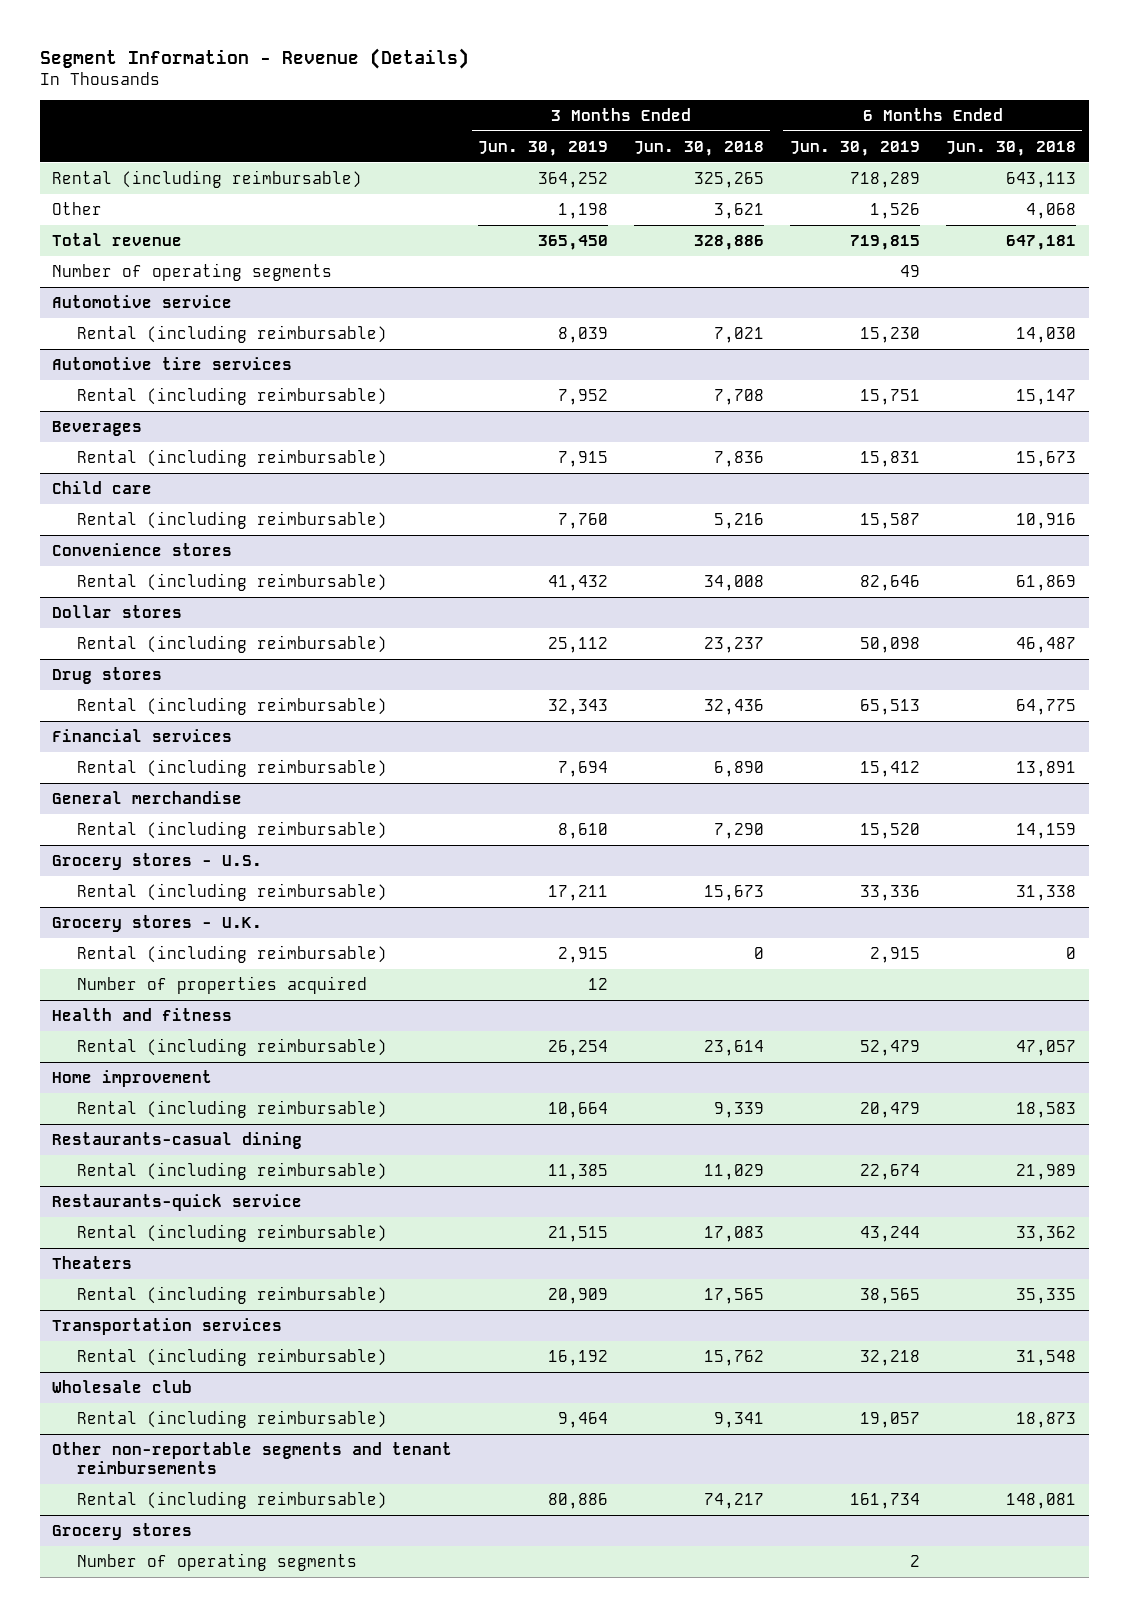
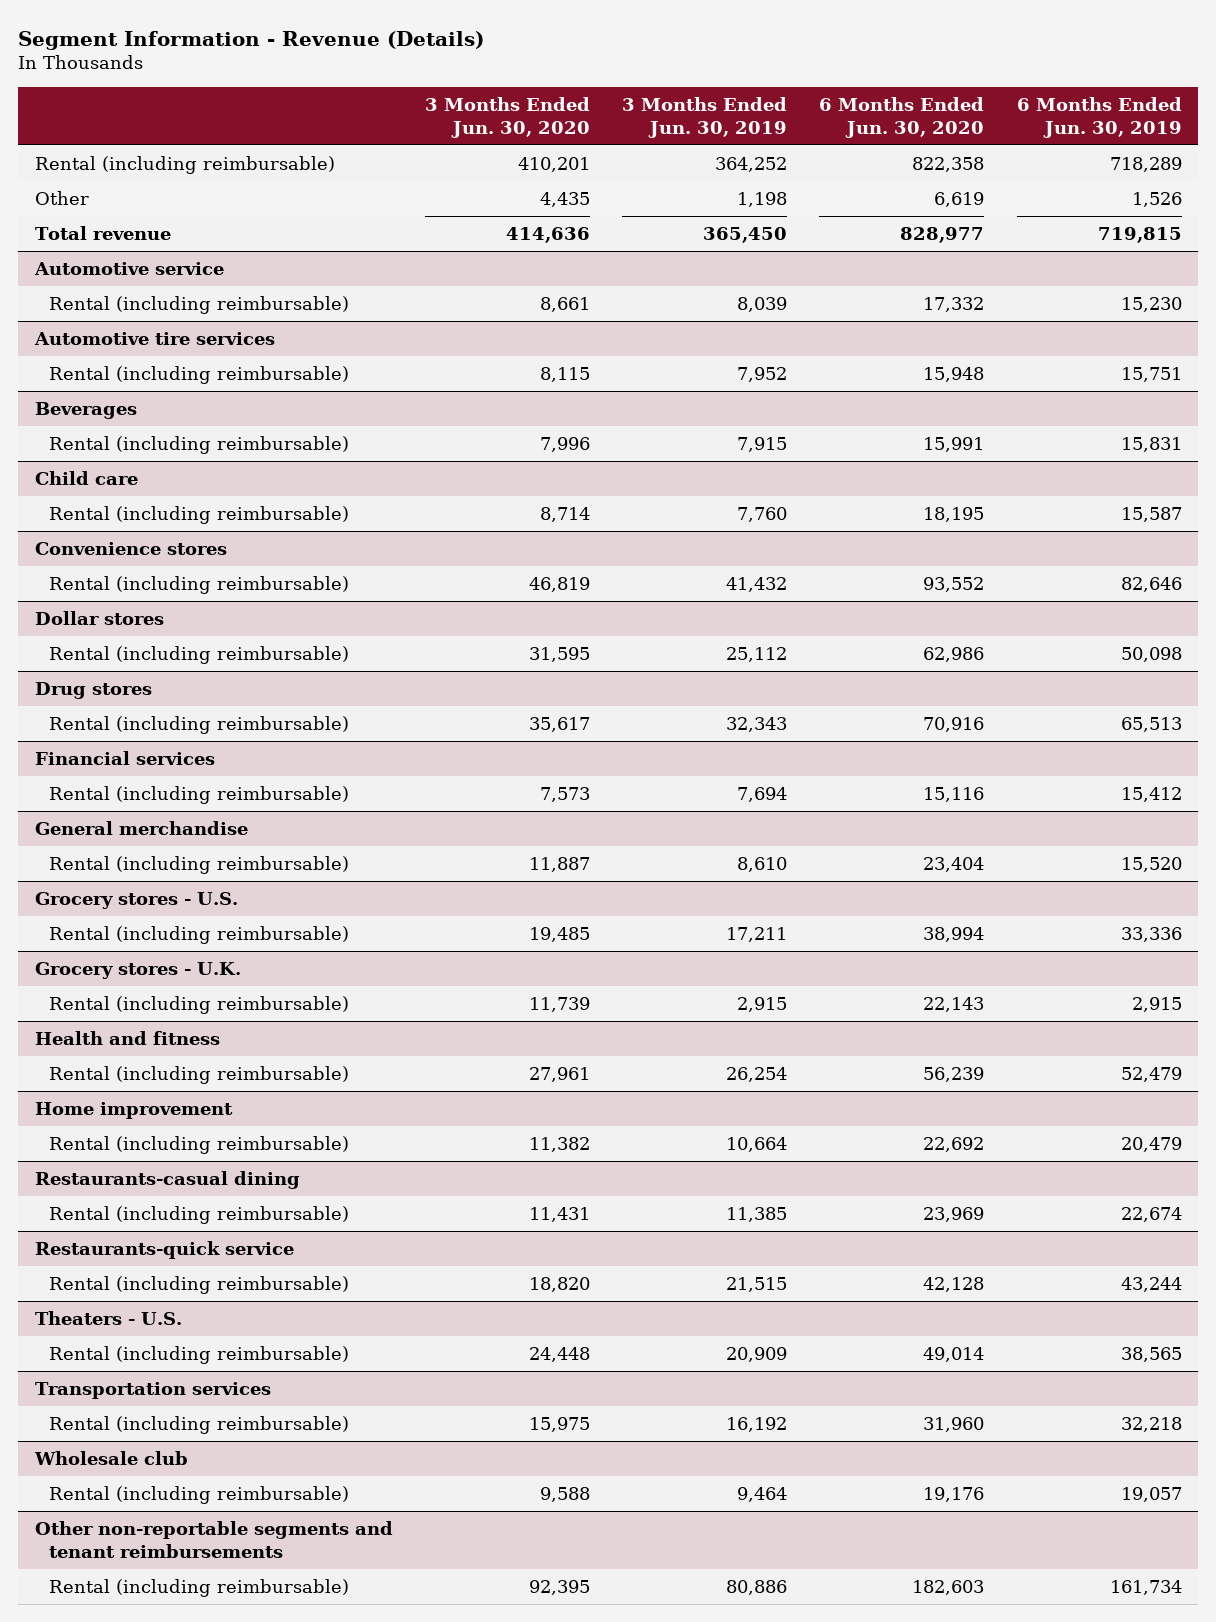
[634,140,765,156] Jun. 30, 2018 -> none
[945,140,1076,156] Jun. 30, 2018 -> none
none -> [424,97,590,138] 3 Months Ended Jun. 30, 2020
none -> [819,97,985,138] 6 Months Ended Jun. 30, 2020
[52,262,333,281] Number of operating segments -> none
[76,975,367,994] Number of properties acquired -> none
[52,1255,133,1269] Theaters -> none
none -> [34,1311,182,1326] Theaters - U.S.
[52,1522,193,1540] Grocery stores -> none
[76,1552,357,1571] Number of operating segments -> none

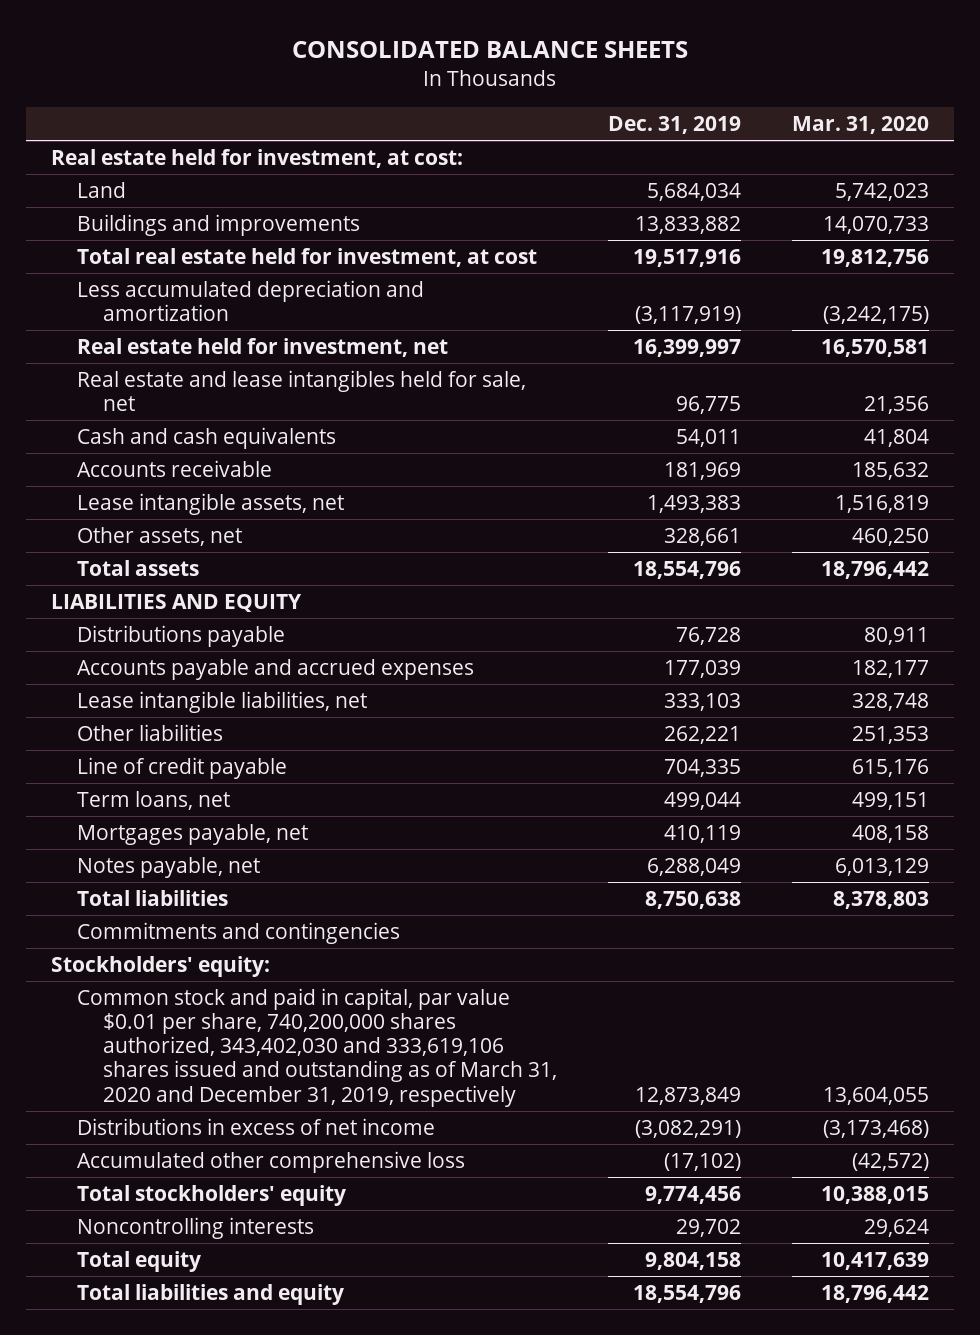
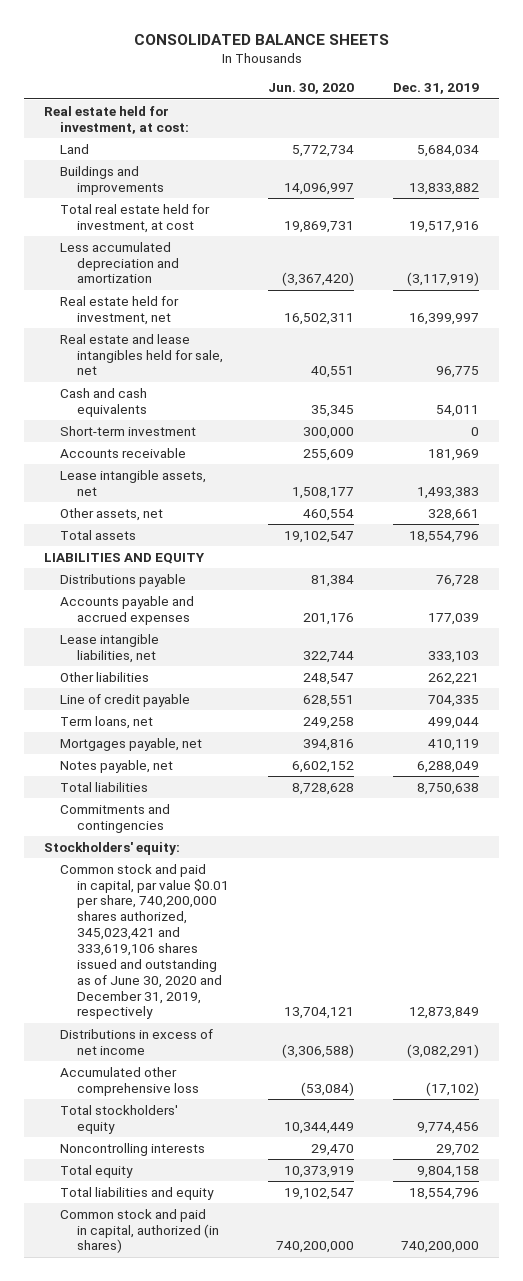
[792,116,930,135] Mar. 31, 2020 -> none
none -> [267,83,354,95] Jun. 30, 2020
none -> [60,425,197,436] Short-term investment
[77,987,558,1107] Common stock and paid in capital, par value $0.01 per share, 740,200,000 shares authorized, 343,402,030 and 333,619,106 shares issued and outstanding as of March 31, 2020 and December 31, 2019, respectively -> [60,863,229,1020] Common stock and paid in capital, par value $0.01 per share, 740,200,000 shares authorized, 345,023,421 and 333,619,106 shares issued and outstanding as of June 30, 2020 and December 31, 2019, respectively
none -> [60,1208,219,1254] Common stock and paid in capital, authorized (in shares)

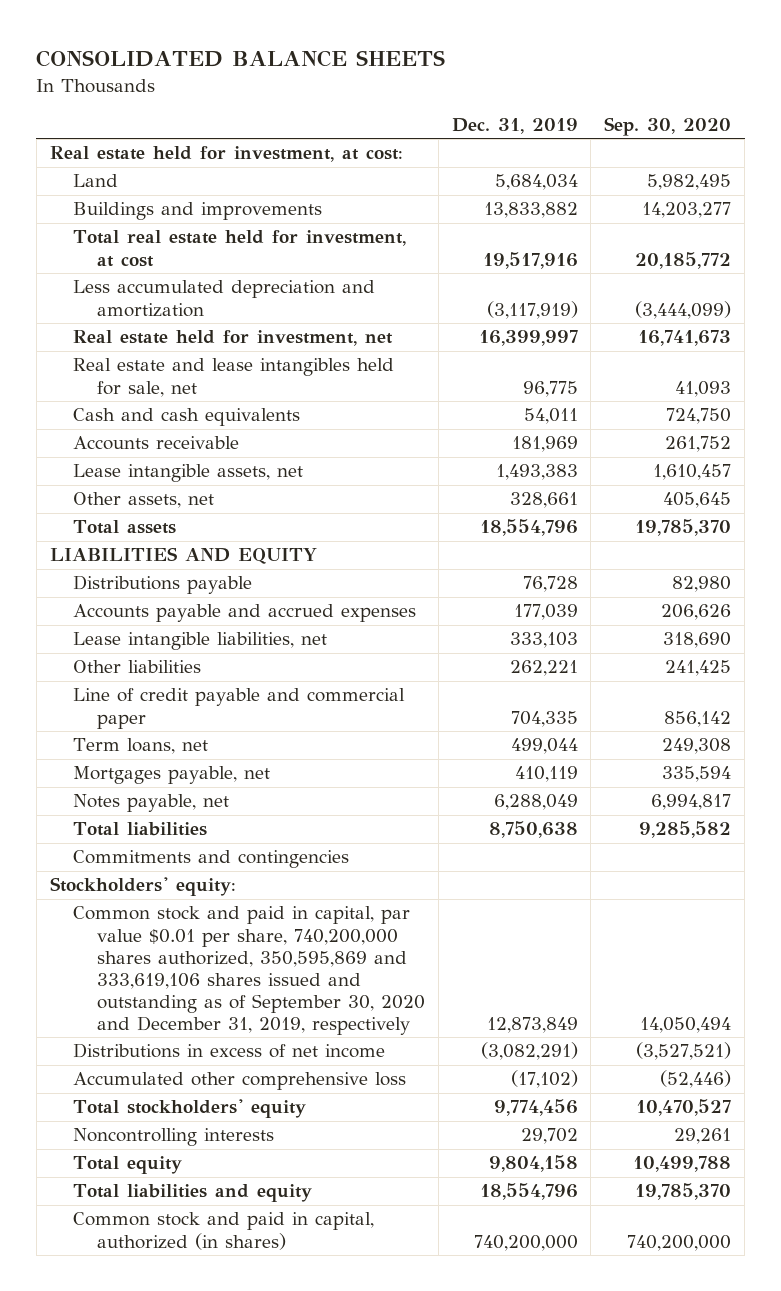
[267,83,354,95] Jun. 30, 2020 -> none
none -> [604,116,732,136] Sep. 30, 2020
[60,425,197,436] Short-term investment -> none
[60,693,191,707] Line of credit payable -> [73,688,406,729] Line of credit payable and commercial paper
[60,863,229,1020] Common stock and paid in capital, par value $0.01 per share, 740,200,000 shares authorized, 345,023,421 and 333,619,106 shares issued and outstanding as of June 30, 2020 and December 31, 2019, respectively -> [73,906,425,1035] Common stock and paid in capital, par value $0.01 per share, 740,200,000 shares authorized, 350,595,869 and 333,619,106 shares issued and outstanding as of September 30, 2020 and December 31, 2019, respectively

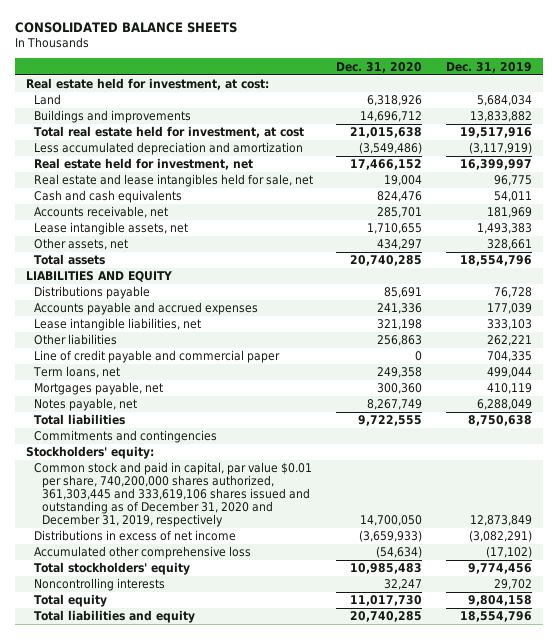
[604,116,732,136] Sep. 30, 2020 -> none
none -> [336,61,423,73] Dec. 31, 2020
[73,436,240,451] Accounts receivable -> [34,206,169,219] Accounts receivable, net
[73,906,425,1035] Common stock and paid in capital, par value $0.01 per share, 740,200,000 shares authorized, 350,595,869 and 333,619,106 shares issued and outstanding as of September 30, 2020 and December 31, 2019, respectively -> [34,462,313,528] Common stock and paid in capital, par value $0.01 per share, 740,200,000 shares authorized, 361,303,445 and 333,619,106 shares issued and outstanding as of December 31, 2020 and December 31, 2019, respectively
[73,1212,375,1250] Common stock and paid in capital, authorized (in shares) -> none

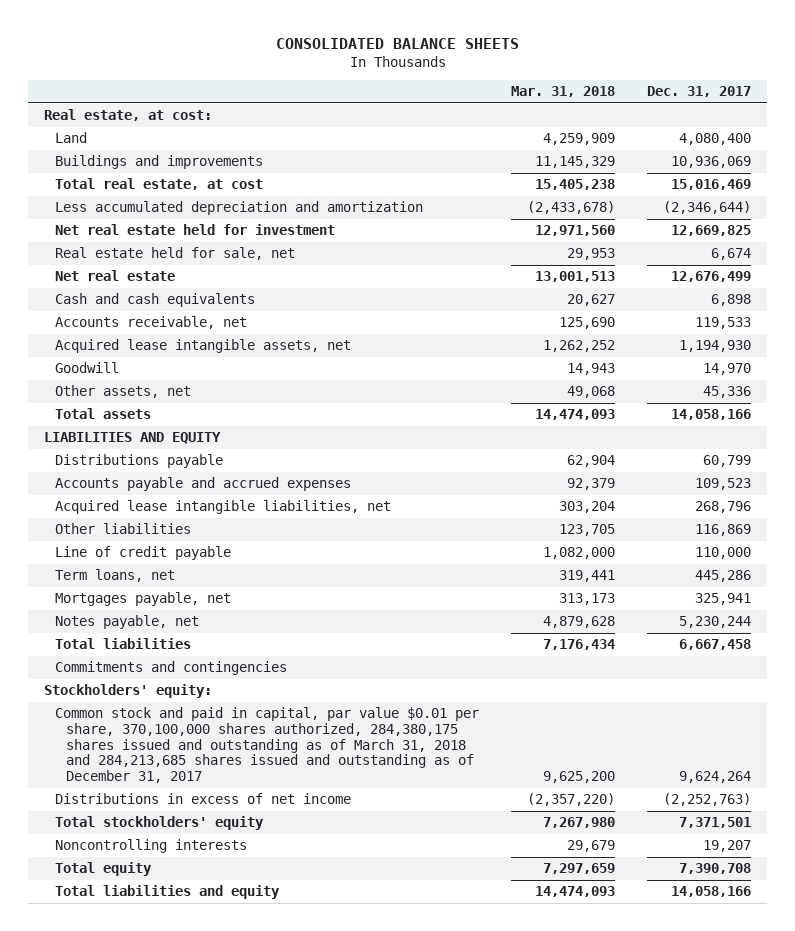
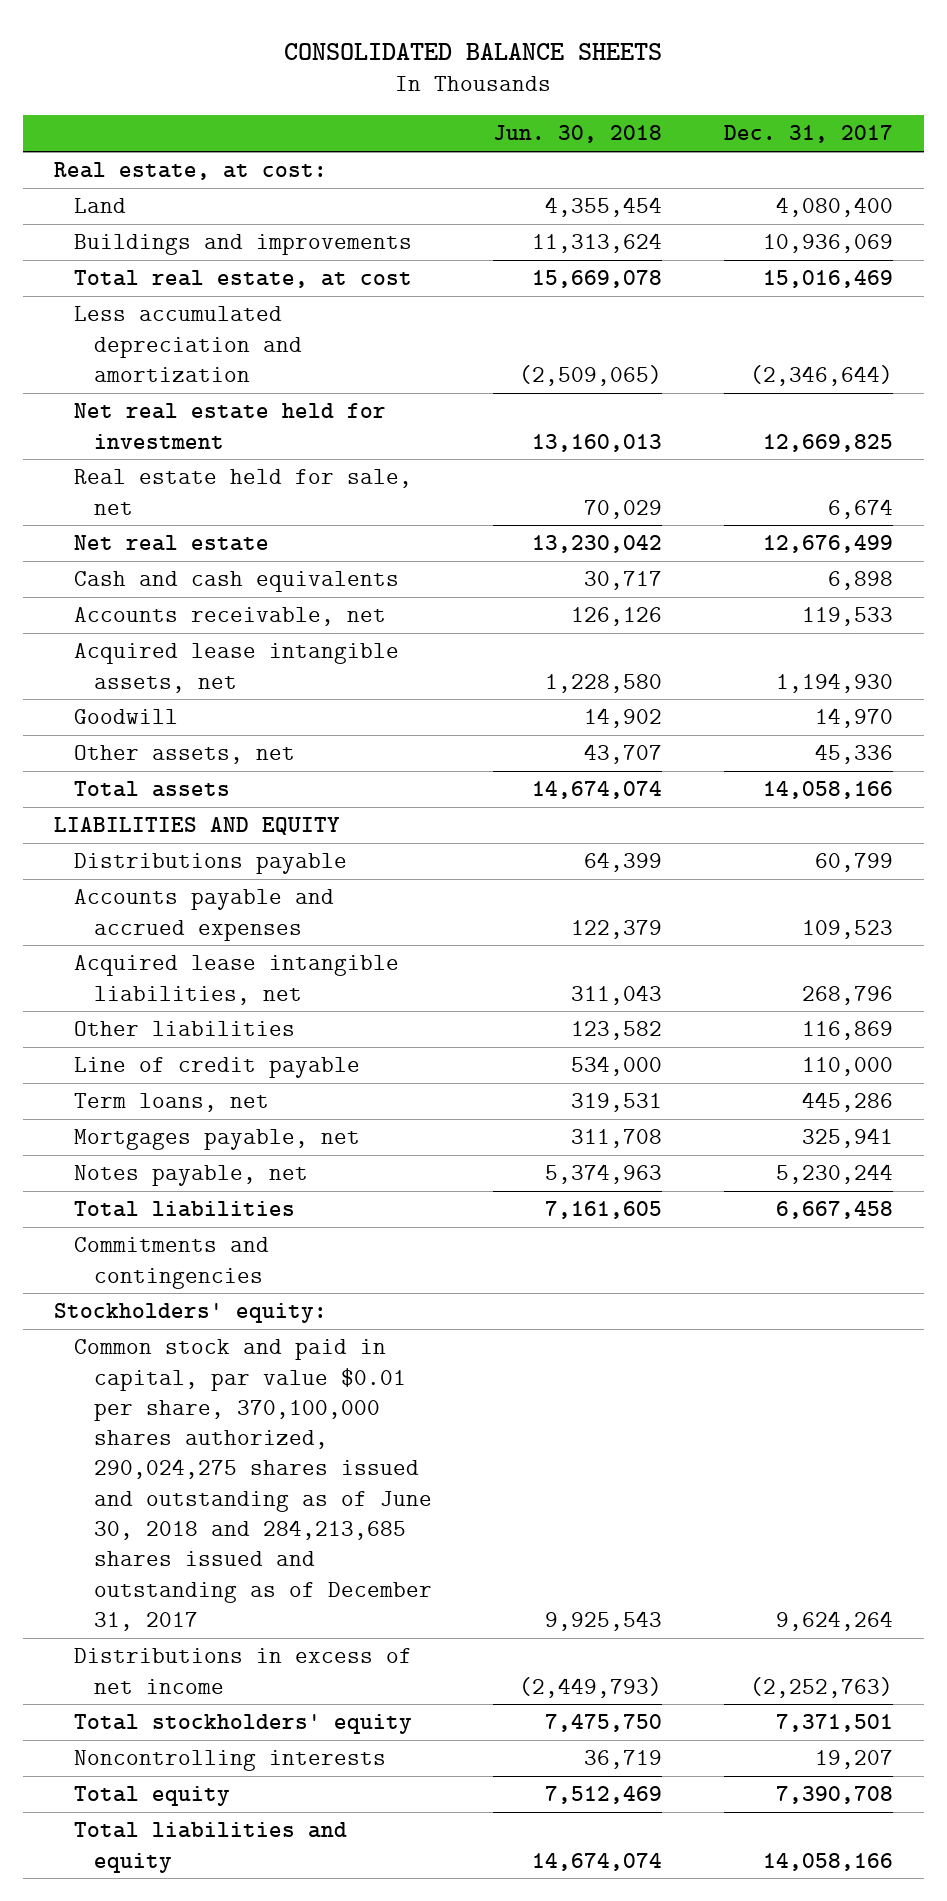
[511,86,616,98] Mar. 31, 2018 -> none
none -> [493,125,663,144] Jun. 30, 2018
[55,707,480,784] Common stock and paid in capital, par value $0.01 per share, 370,100,000 shares authorized, 284,380,175 shares issued and outstanding as of March 31, 2018 and 284,213,685 shares issued and outstanding as of December 31, 2017 -> [74,1339,433,1631] Common stock and paid in capital, par value $0.01 per share, 370,100,000 shares authorized, 290,024,275 shares issued and outstanding as of June 30, 2018 and 284,213,685 shares issued and outstanding as of December 31, 2017

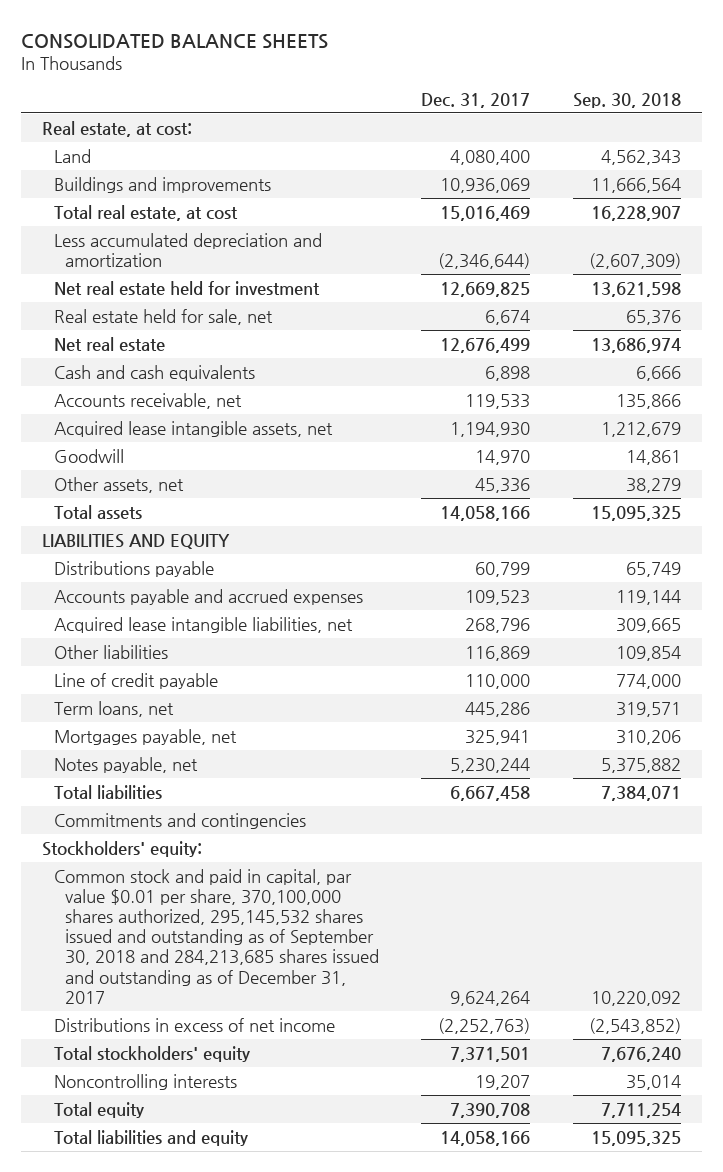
[493,125,663,144] Jun. 30, 2018 -> none
none -> [572,92,681,108] Sep. 30, 2018
[74,1339,433,1631] Common stock and paid in capital, par value $0.01 per share, 370,100,000 shares authorized, 290,024,275 shares issued and outstanding as of June 30, 2018 and 284,213,685 shares issued and outstanding as of December 31, 2017 -> [53,868,380,1004] Common stock and paid in capital, par value $0.01 per share, 370,100,000 shares authorized, 295,145,532 shares issued and outstanding as of September 30, 2018 and 284,213,685 shares issued and outstanding as of December 31, 2017

